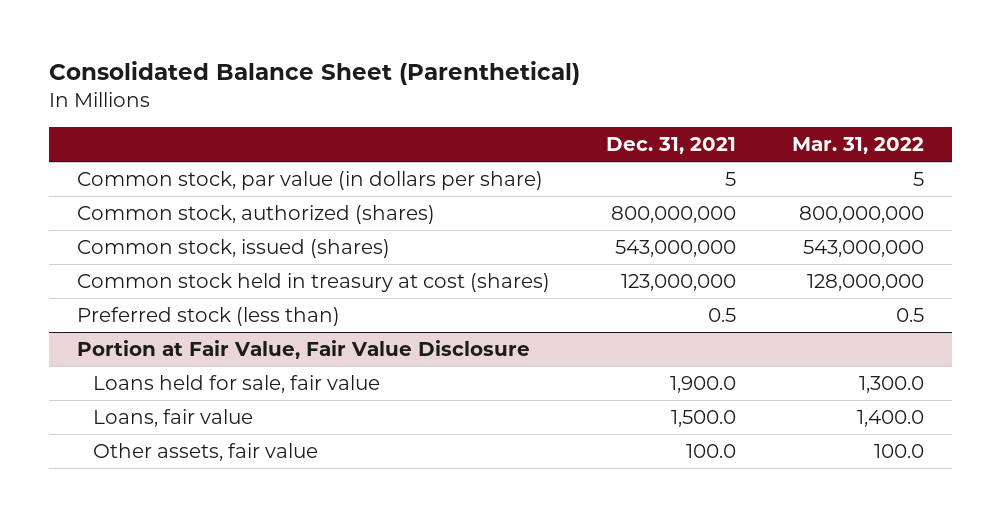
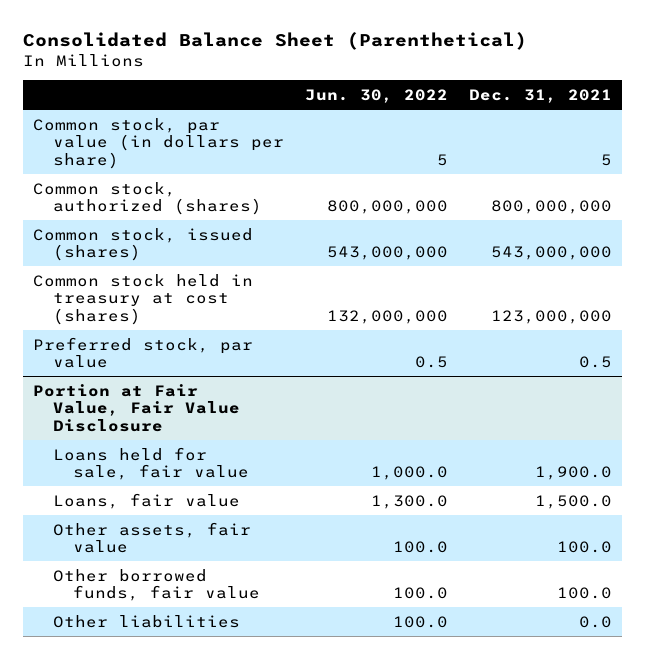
[792,136,925,154] Mar. 31, 2022 -> none
none -> [305,88,449,103] Jun. 30, 2022
[76,307,340,327] Preferred stock (less than) -> none
none -> [33,336,254,369] Preferred stock, par value
none -> [53,568,261,602] Other borrowed funds, fair value
none -> [53,614,241,628] Other liabilities

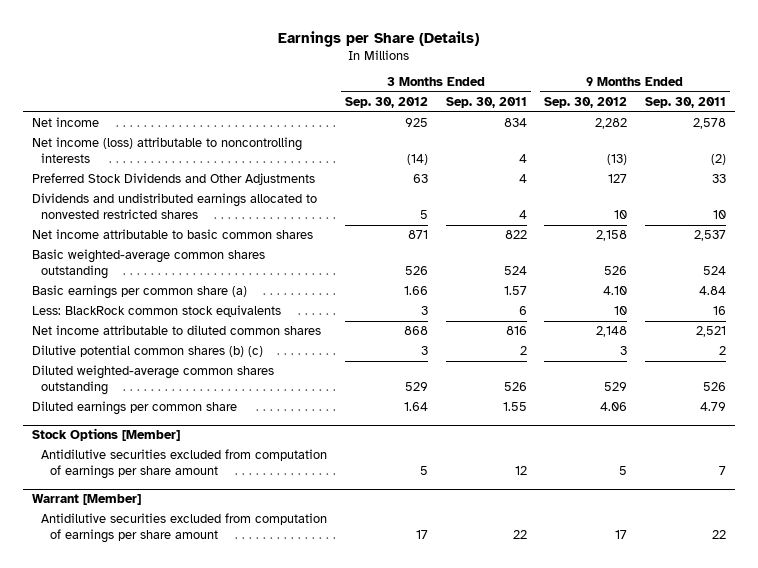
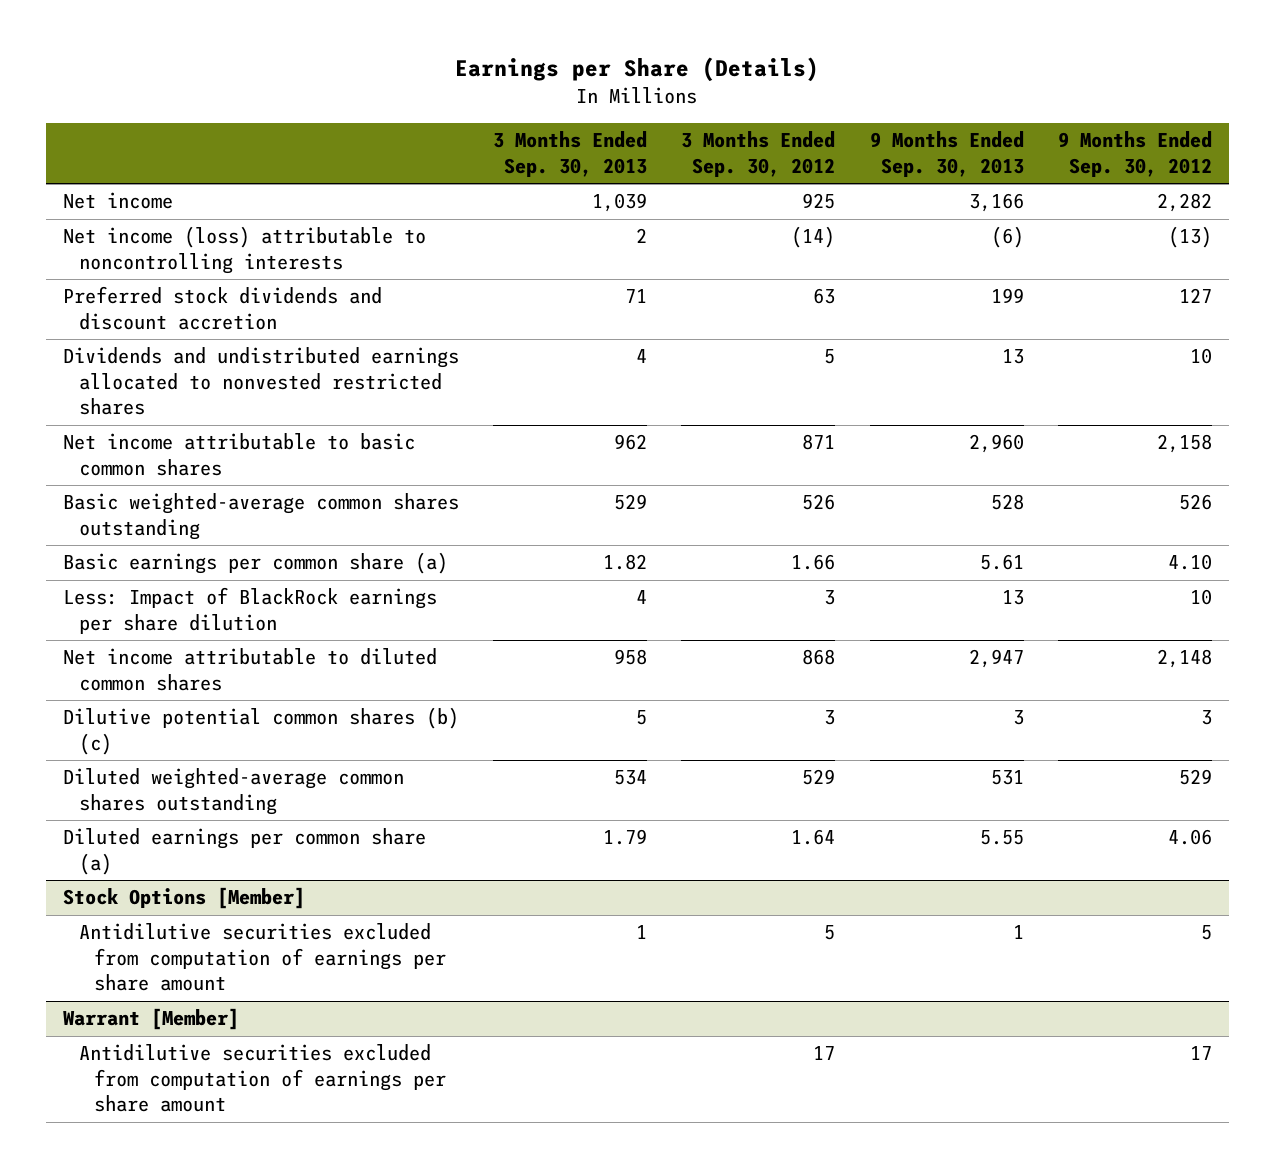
[445,96,527,108] Sep. 30, 2011 -> none
[645,96,727,108] Sep. 30, 2011 -> none
none -> [493,131,648,177] 3 Months Ended Sep. 30, 2013
none -> [869,131,1024,177] 9 Months Ended Sep. 30, 2013
[32,173,316,186] Preferred Stock Dividends and Other Adjustments -> [62,286,382,330] Preferred stock dividends and discount accretion
[32,305,282,318] Less: BlackRock common stock equivalents -> [62,587,437,634] Less: Impact of BlackRock earnings per share dilution
[32,401,238,416] Diluted earnings per common share -> [62,828,426,875] Diluted earnings per common share (a)

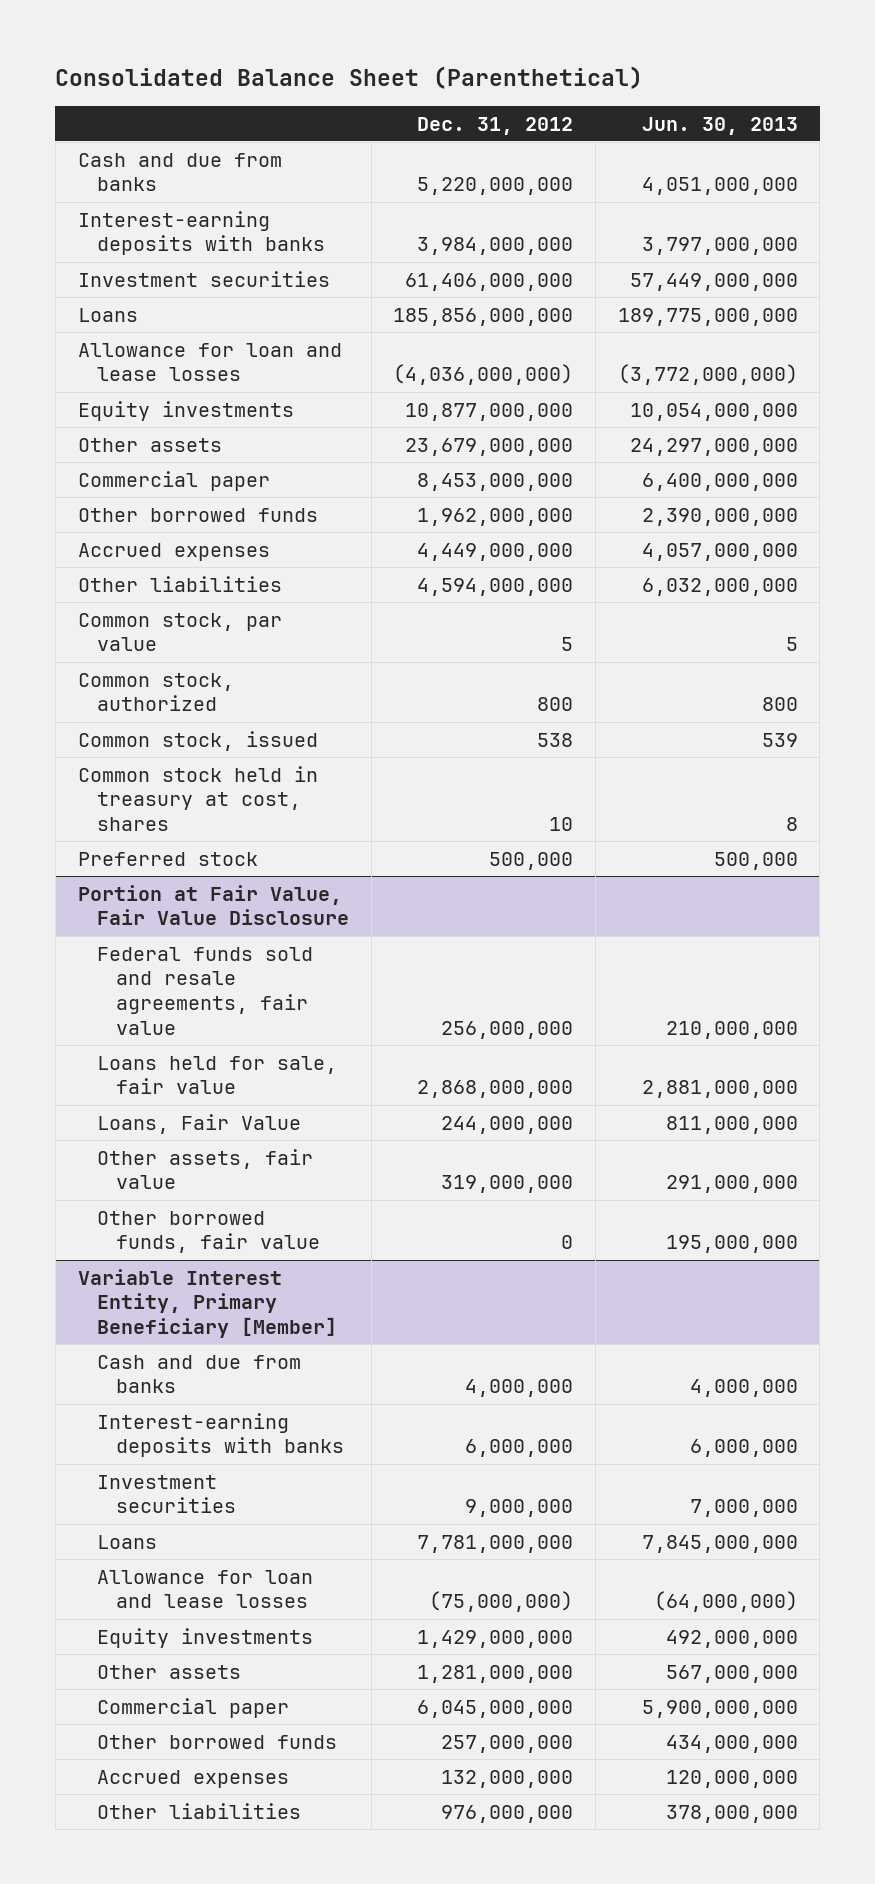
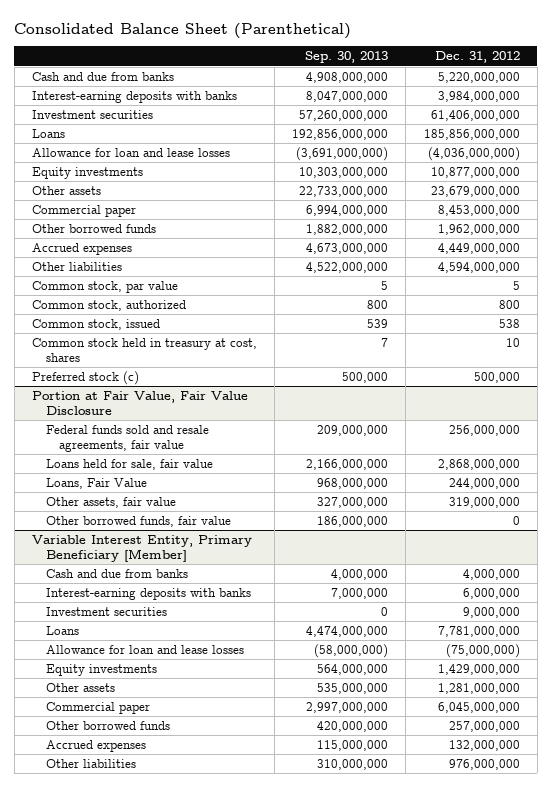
[641,116,798,135] Jun. 30, 2013 -> none
none -> [305,51,389,64] Sep. 30, 2013
[77,851,258,866] Preferred stock -> [32,370,140,385] Preferred stock (c)

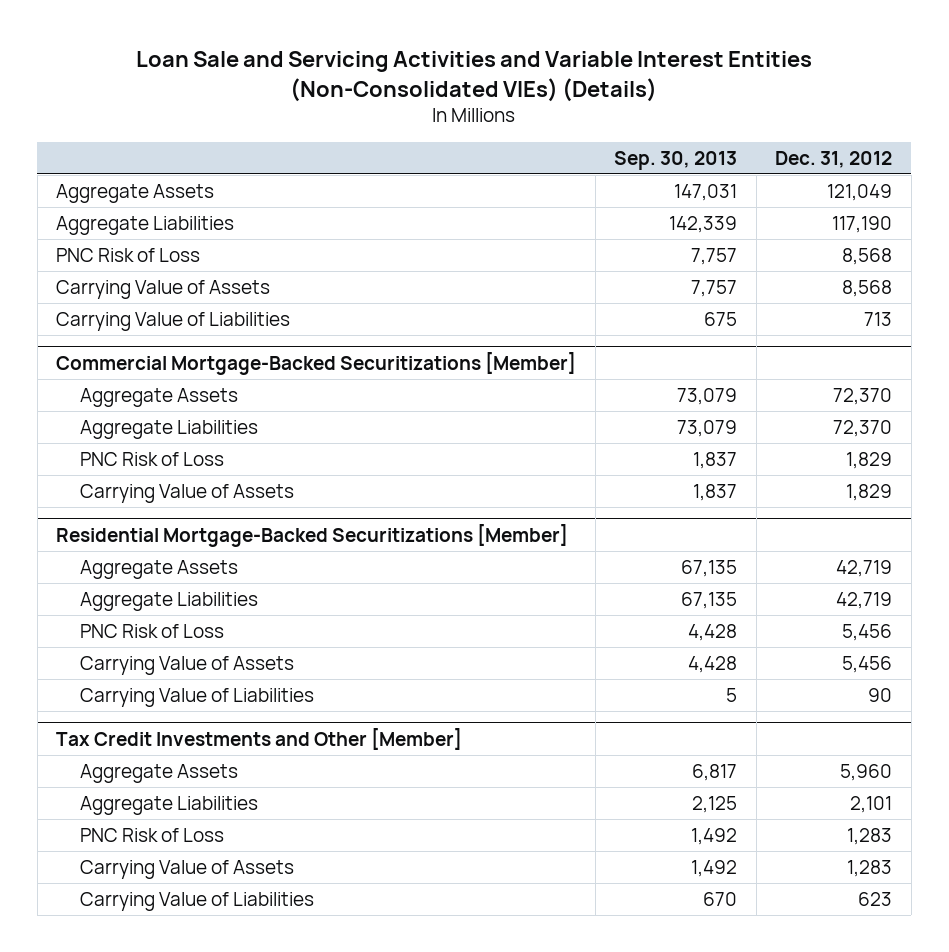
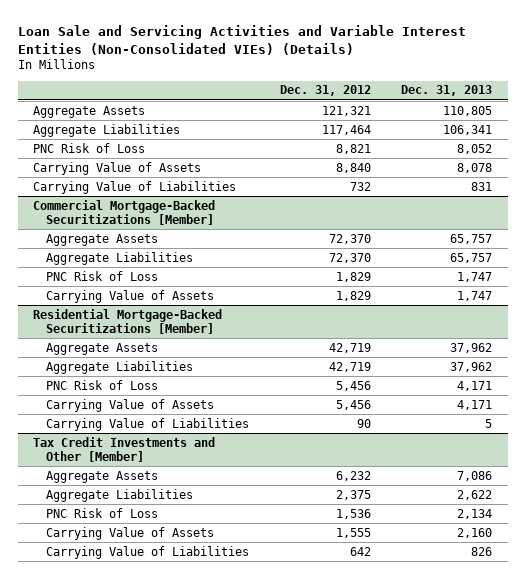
[614,150,738,170] Sep. 30, 2013 -> none
none -> [401,85,493,97] Dec. 31, 2013
[827,184,893,202] 121,049 -> [321,105,371,116] 121,321
[832,216,893,234] 117,190 -> [321,124,371,135] 117,464
[842,248,893,266] 8,568 -> [335,143,371,154] 8,821
[842,280,893,298] 8,568 -> [335,162,371,173] 8,840
[864,312,893,327] 713 -> [349,181,371,191] 732
[840,764,893,782] 5,960 -> [335,470,371,481] 6,232
[850,796,893,814] 2,101 -> [335,489,371,500] 2,375
[847,828,893,846] 1,283 -> [335,508,371,519] 1,536
[847,860,893,878] 1,283 -> [335,527,371,538] 1,555
[858,892,893,907] 623 -> [349,546,371,556] 642

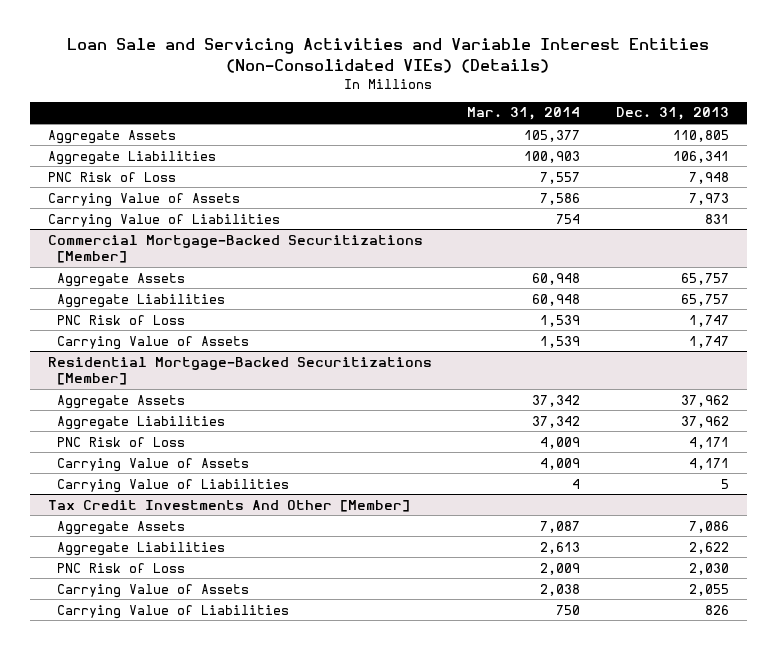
[279,85,371,97] Dec. 31, 2012 -> none
none -> [467,107,581,121] Mar. 31, 2014
[457,143,493,154] 8,052 -> [688,171,729,184] 7,948
[457,162,493,173] 8,078 -> [688,192,729,205] 7,973
[33,436,216,462] Tax Credit Investments and Other [Member] -> [47,499,410,512] Tax Credit Investments And Other [Member]
[457,508,493,519] 2,134 -> [688,562,729,575] 2,030
[457,527,493,538] 2,160 -> [688,583,729,596] 2,055

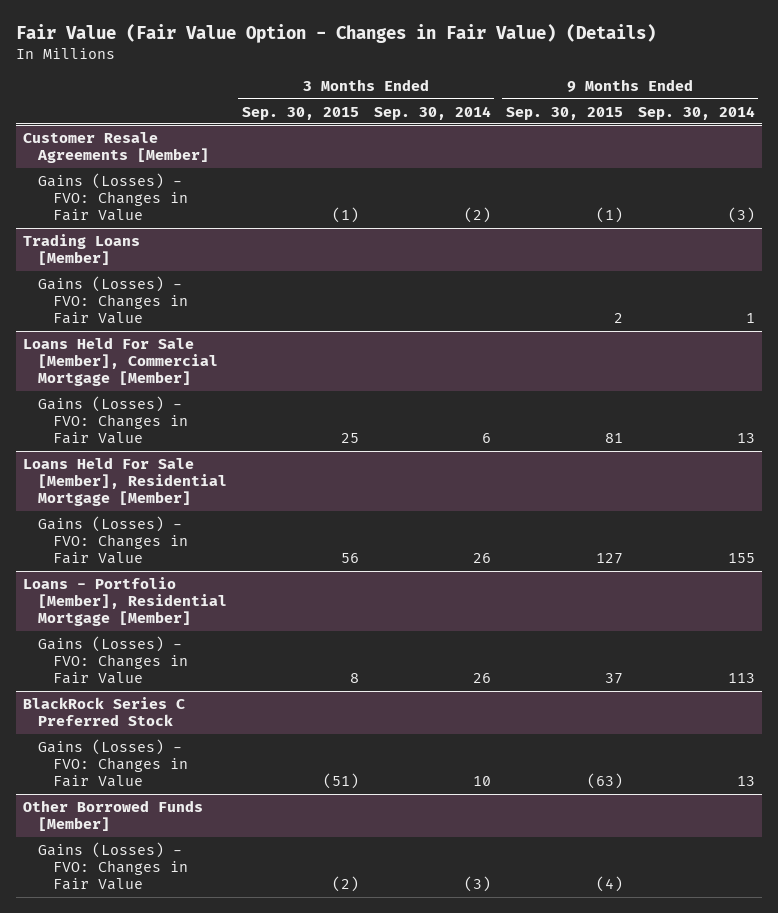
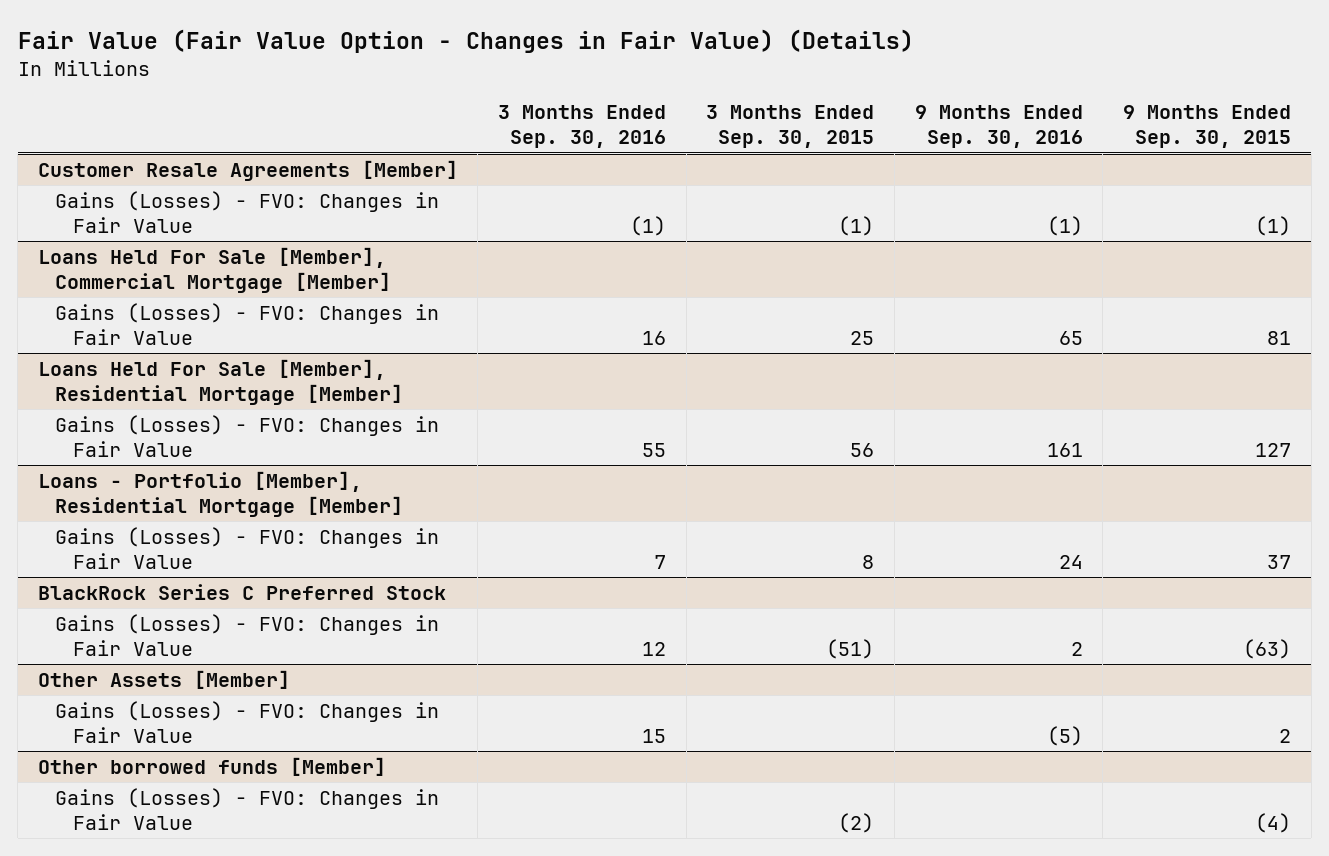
[373,105,491,120] Sep. 30, 2014 -> none
[637,105,755,120] Sep. 30, 2014 -> none
none -> [498,105,667,149] 3 Months Ended Sep. 30, 2016
none -> [914,105,1083,149] 9 Months Ended Sep. 30, 2016
[23,233,141,266] Trading Loans [Member] -> none
[37,275,188,325] Gains (Losses) - FVO: Changes in Fair Value -> none
none -> [37,670,290,690] Other Assets [Member]
none -> [55,701,440,744] Gains (Losses) - FVO: Changes in Fair Value
[23,799,204,832] Other Borrowed Funds [Member] -> [37,757,386,777] Other borrowed funds [Member]

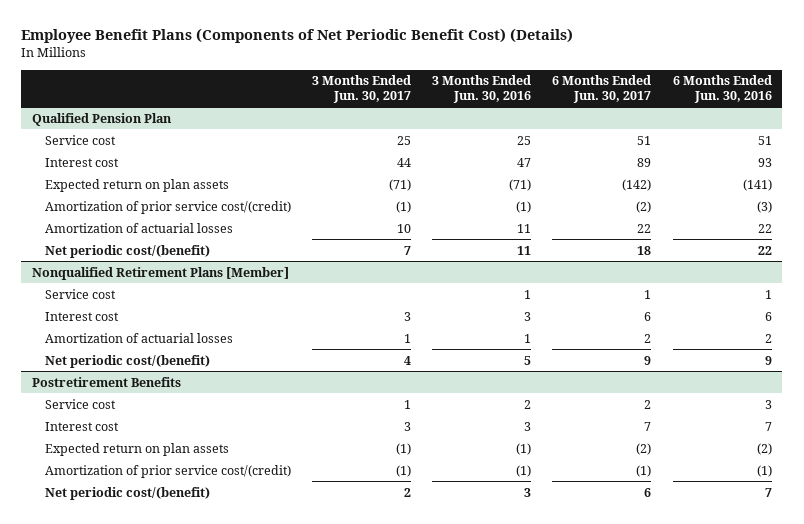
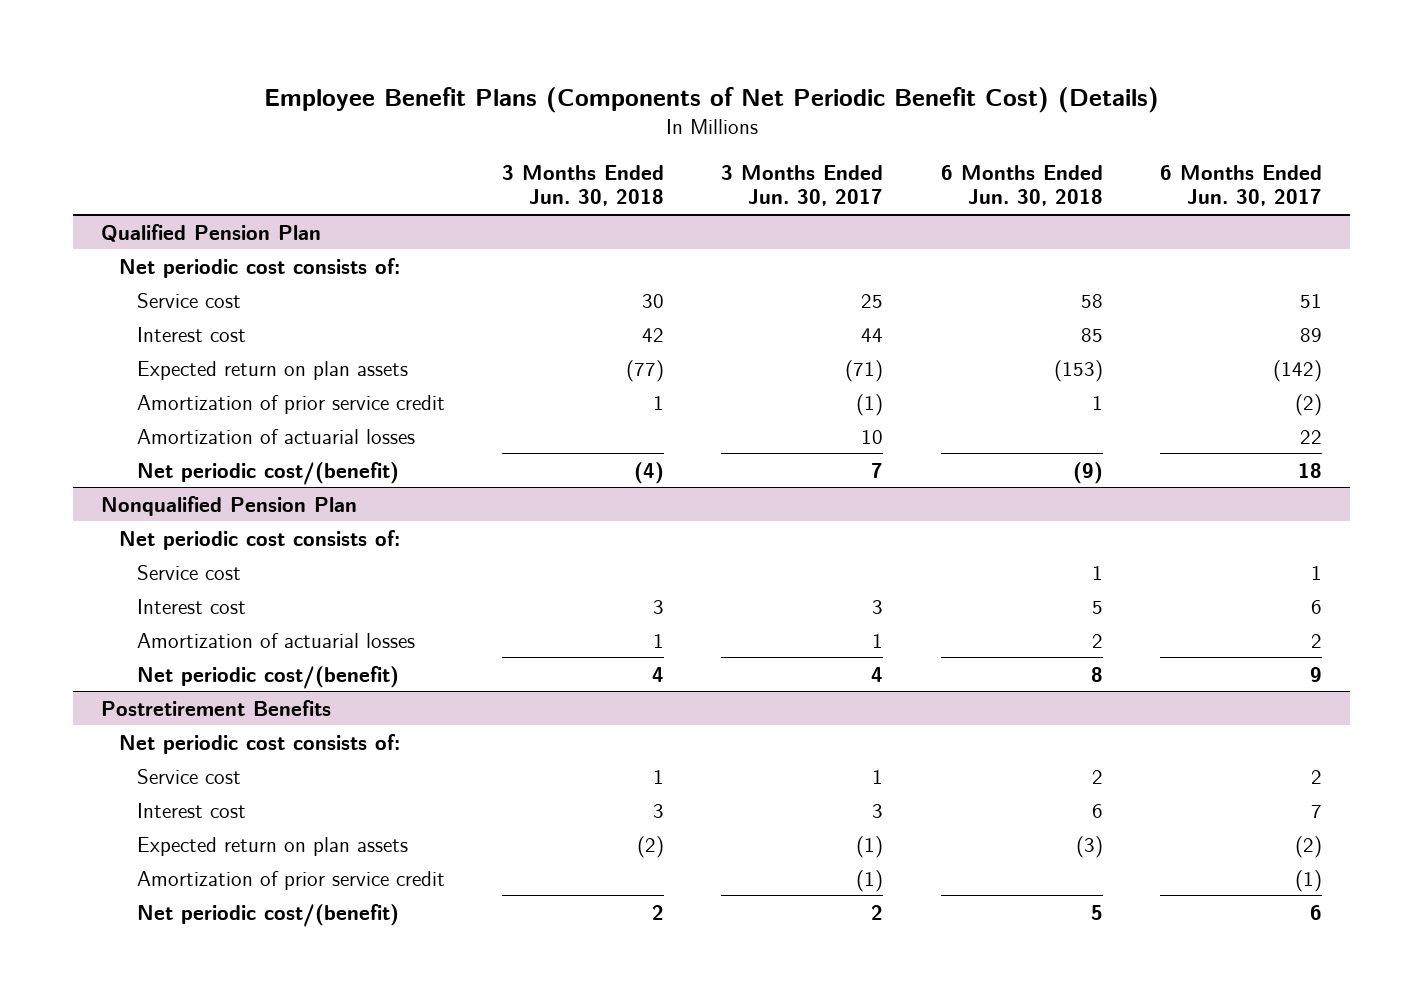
[432,75,532,103] 3 Months Ended Jun. 30, 2016 -> none
[672,75,772,103] 6 Months Ended Jun. 30, 2016 -> none
none -> [501,164,664,207] 3 Months Ended Jun. 30, 2018
none -> [940,164,1103,207] 6 Months Ended Jun. 30, 2018
none -> [118,257,400,278] Net periodic cost consists of:
[44,200,291,214] Amortization of prior service cost/(credit) -> [136,394,445,414] Amortization of prior service credit
[31,266,289,280] Nonqualified Retirement Plans [Member] -> none
none -> [101,495,358,516] Nonqualified Pension Plan
none -> [118,529,400,550] Net periodic cost consists of:
none -> [118,733,400,754] Net periodic cost consists of:
[44,464,291,478] Amortization of prior service cost/(credit) -> [136,870,445,890] Amortization of prior service credit

